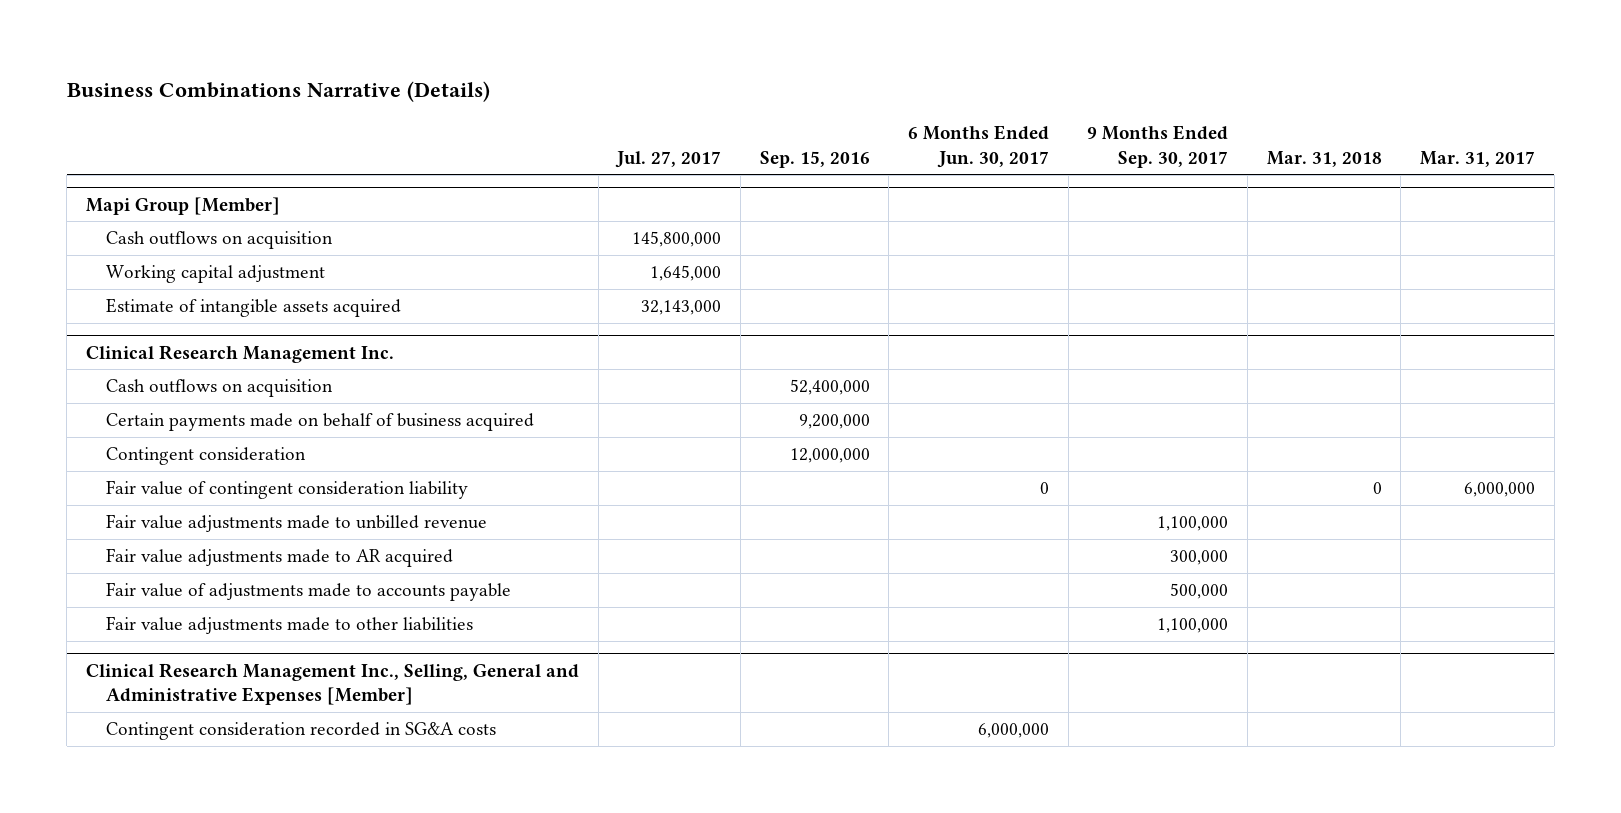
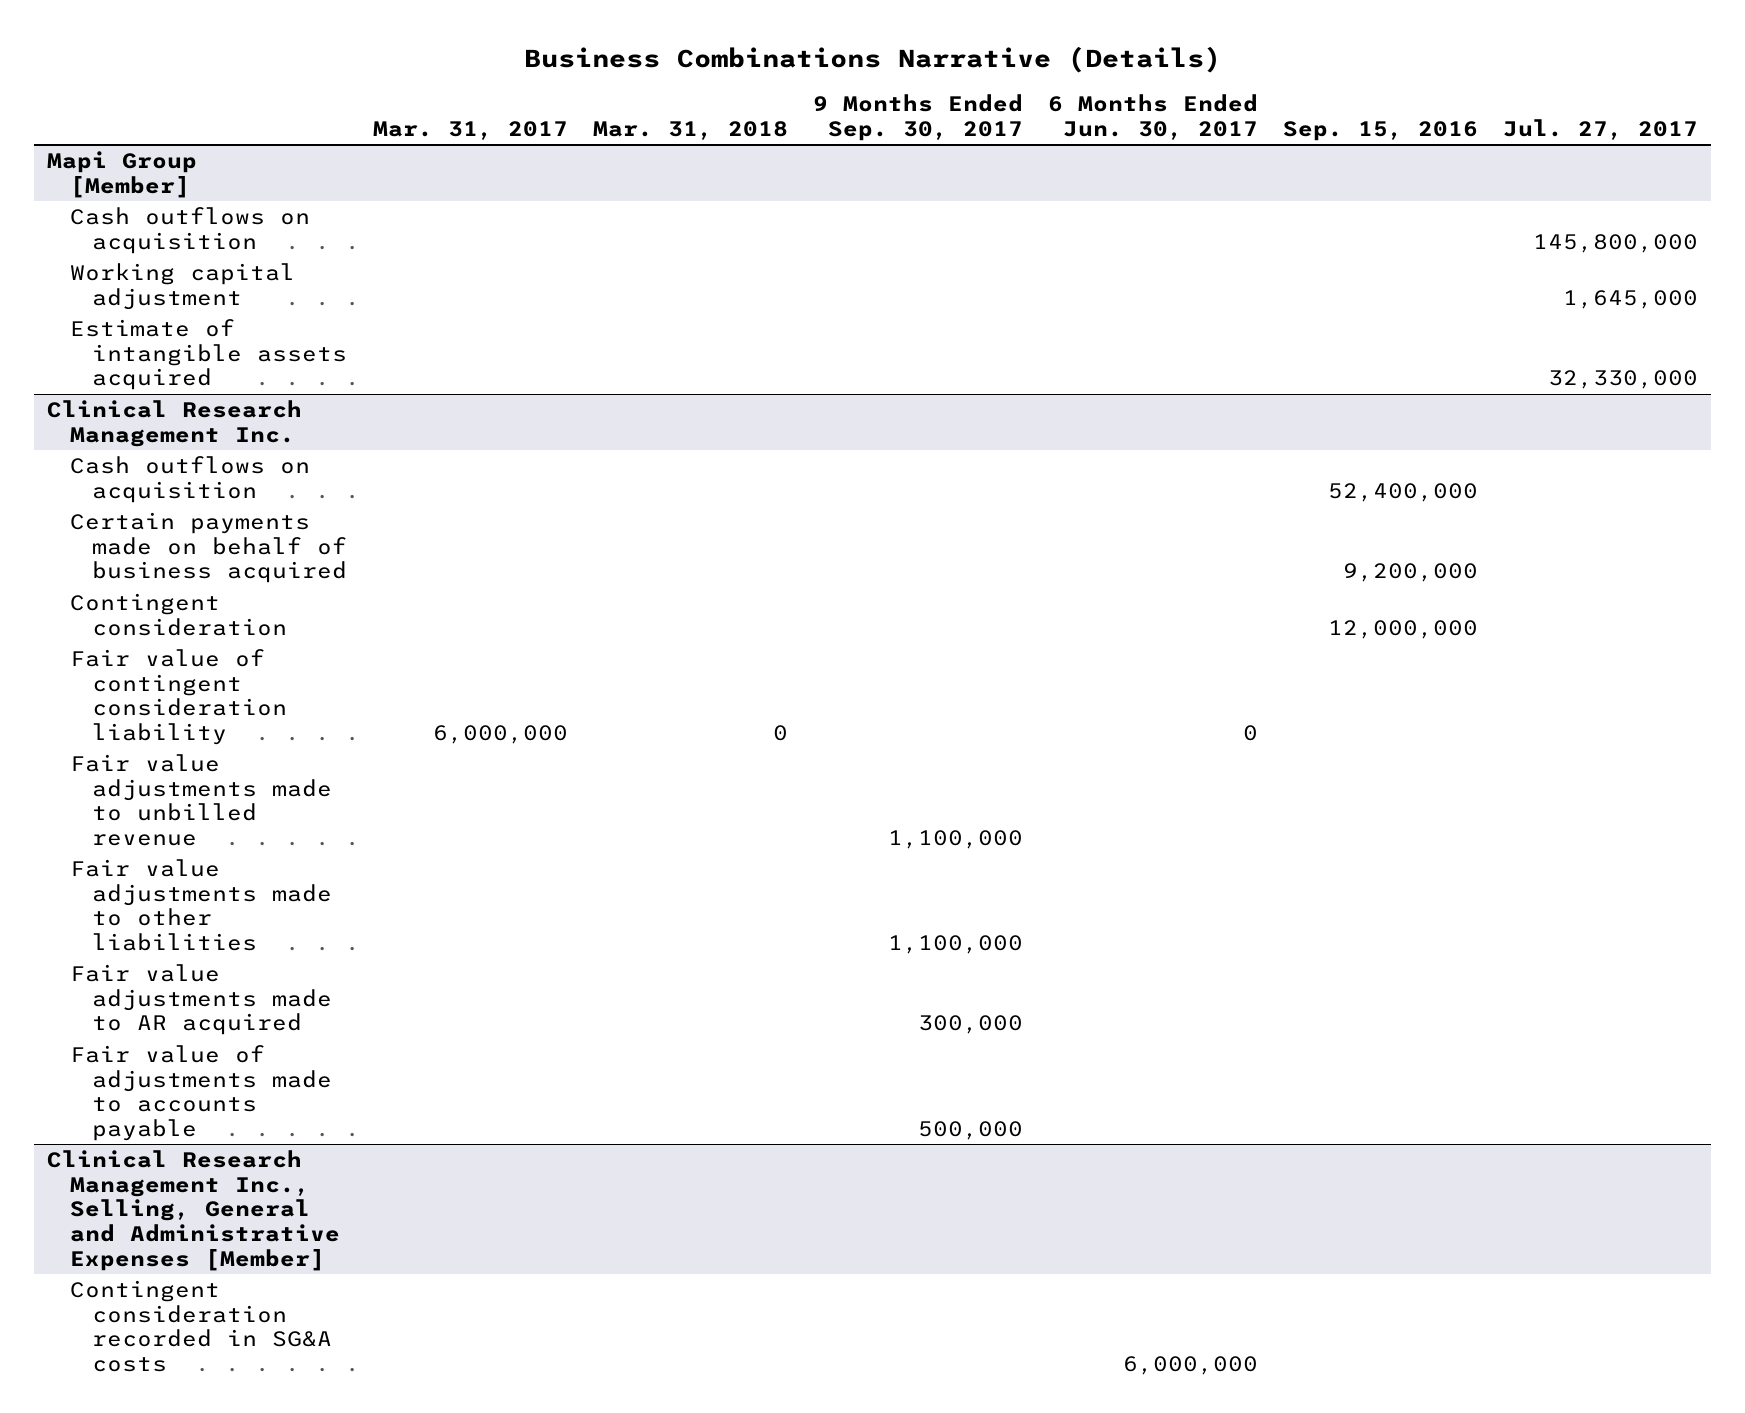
[641,300,722,316] 32,143,000 -> [1548,370,1699,390] 32,330,000
[105,616,473,635] Fair value adjustments made to other liabilities -> [69,859,333,951] Fair value adjustments made to other liabilities

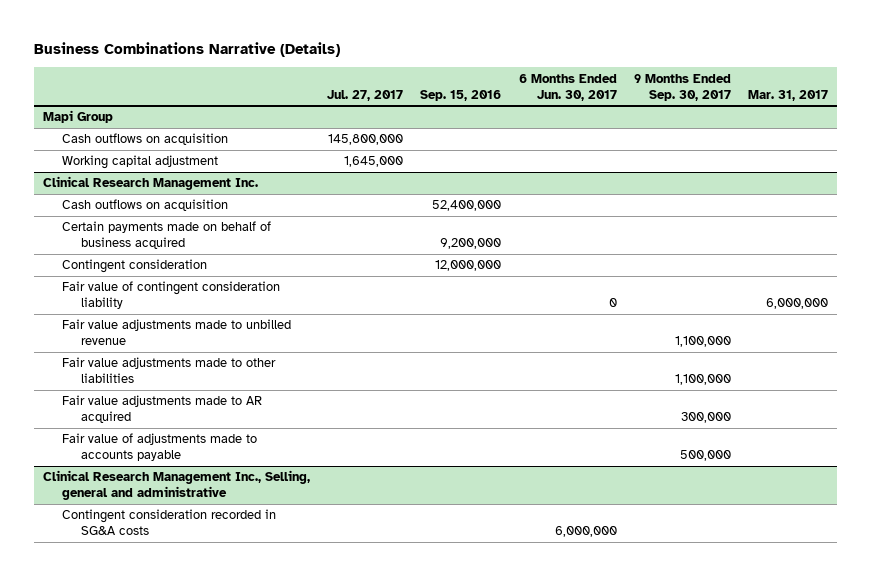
[592,120,788,140] Mar. 31, 2018 -> none
[46,151,197,198] Mapi Group [Member] -> [42,110,113,124] Mapi Group
[69,319,348,391] Estimate of intangible assets acquired -> none
[46,1150,340,1271] Clinical Research Management Inc., Selling, General and Administrative Expenses [Member] -> [42,470,310,501] Clinical Research Management Inc., Selling, general and administrative

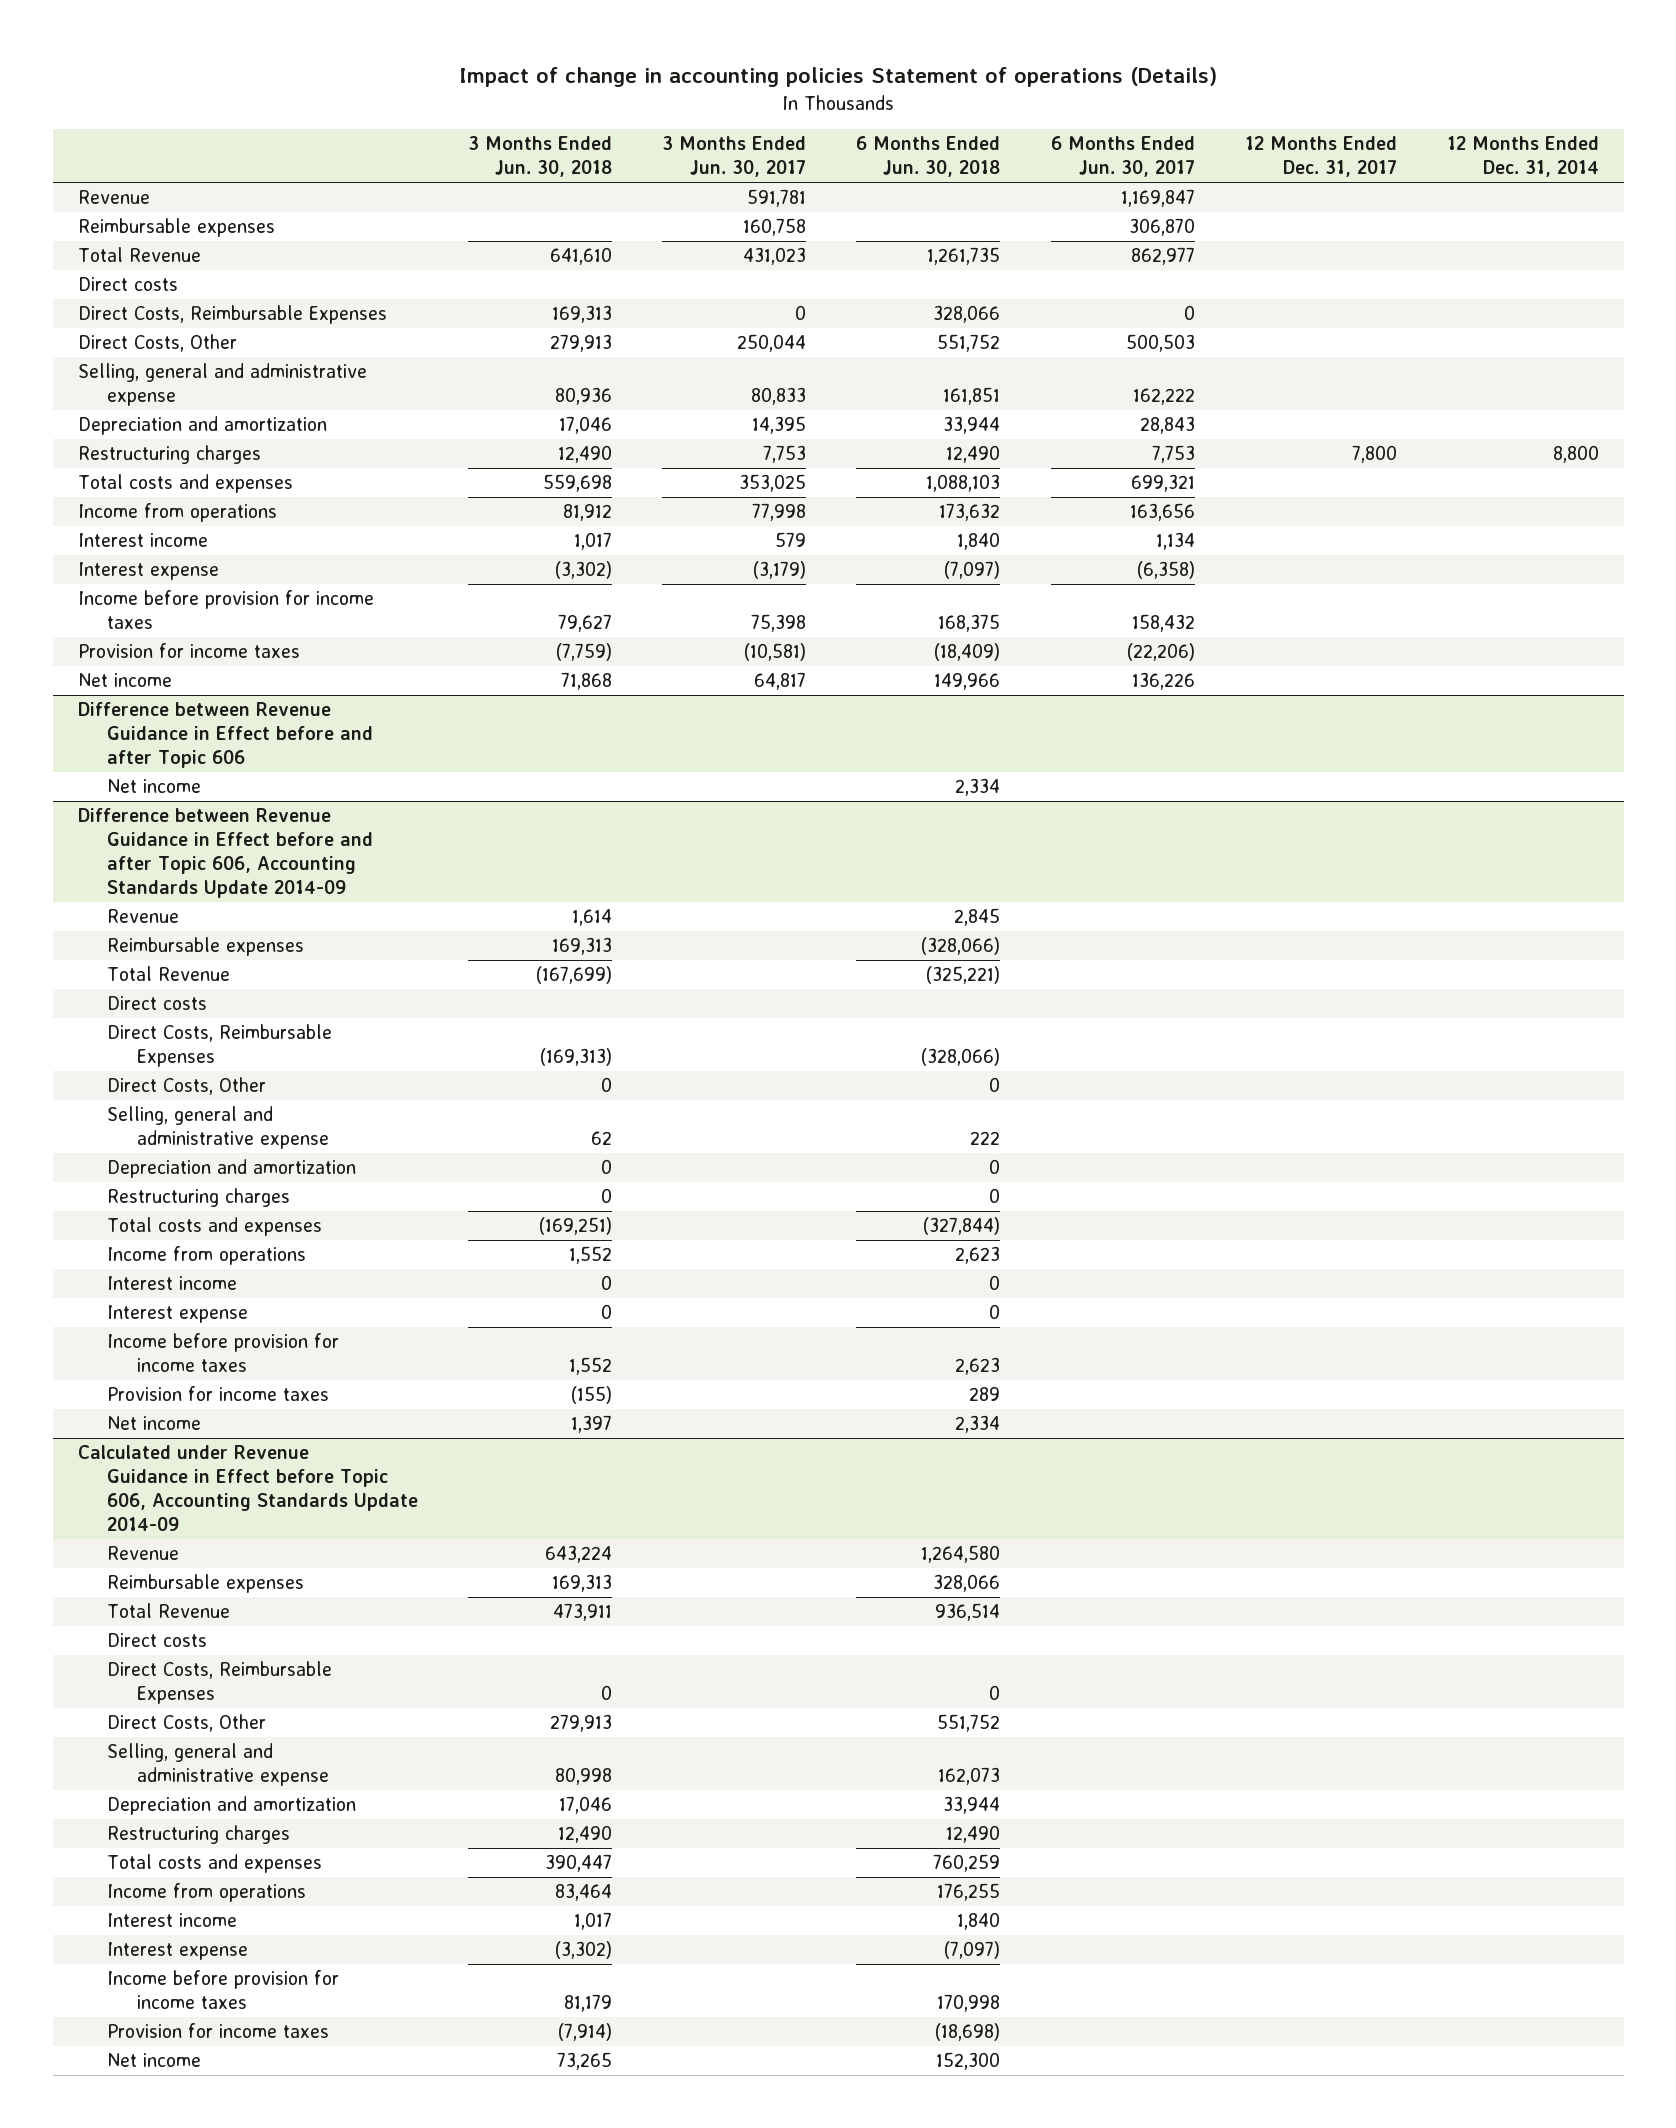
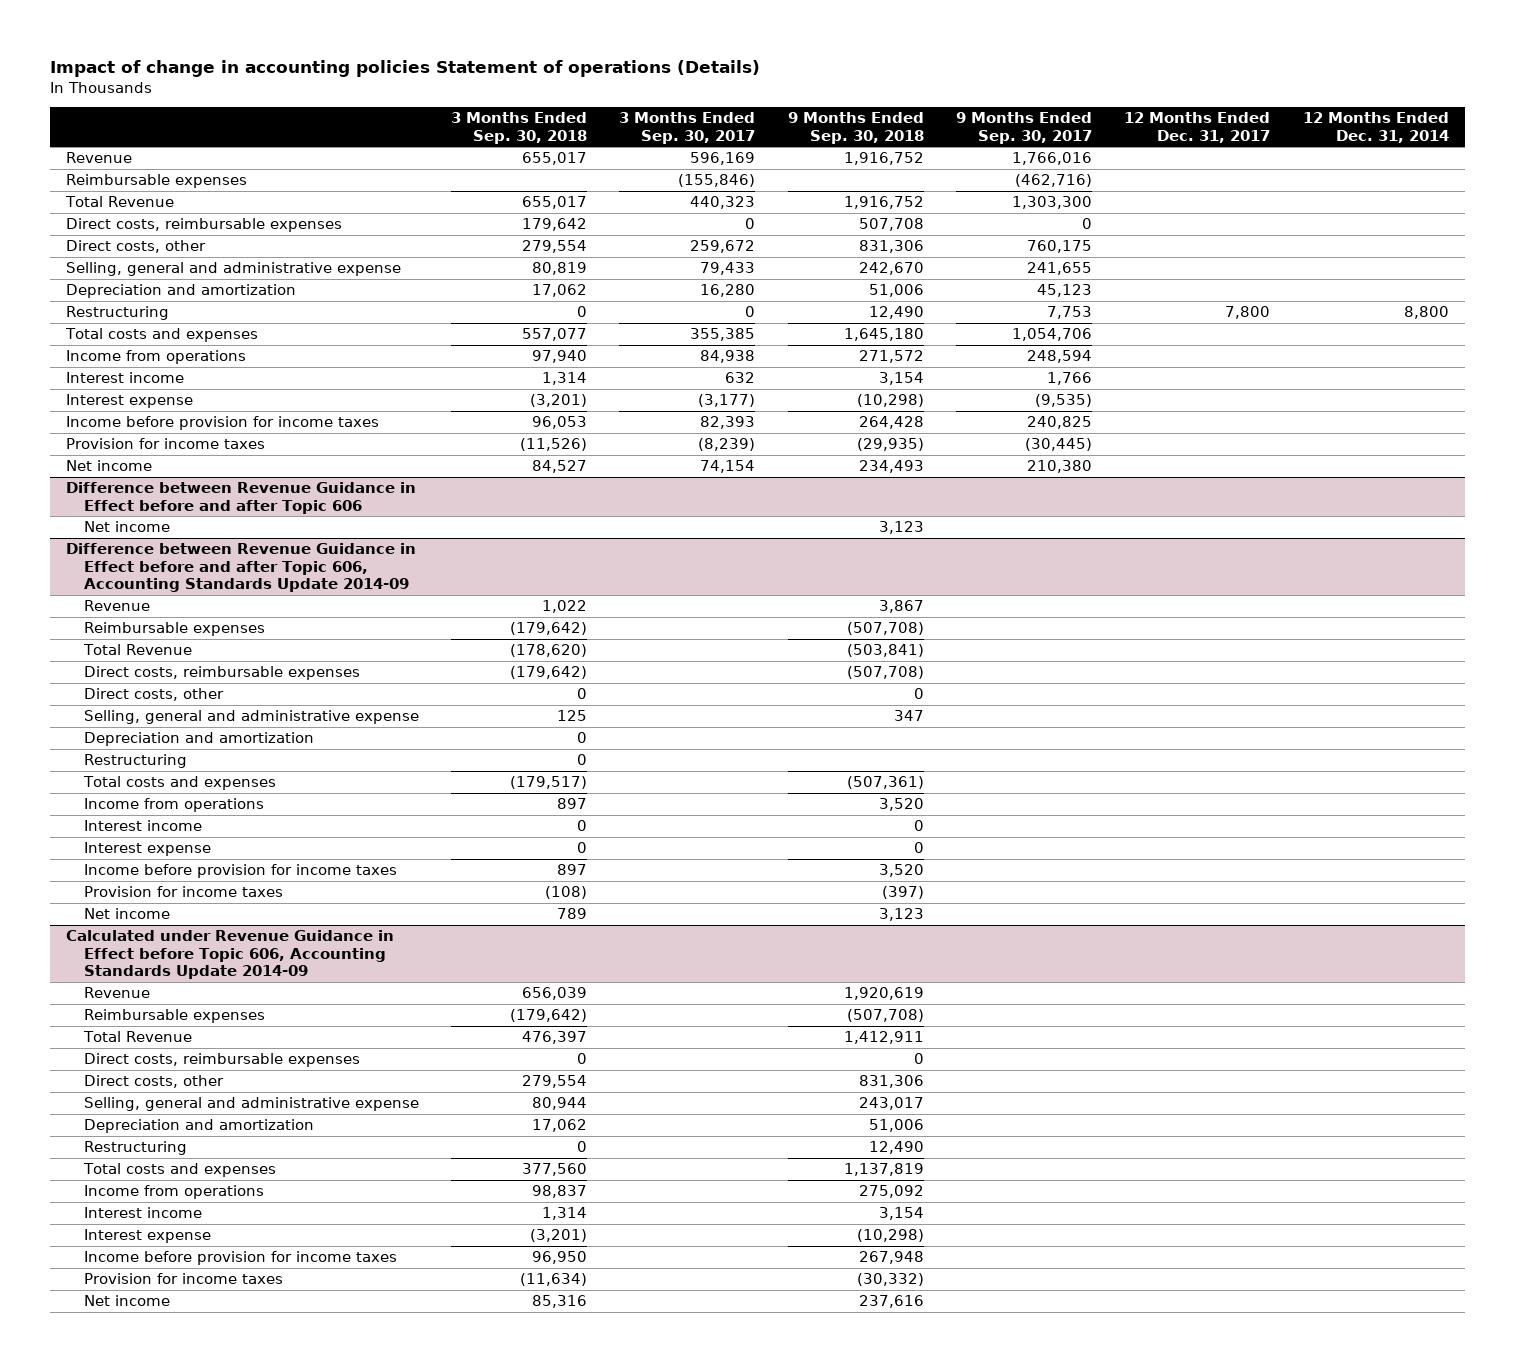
[468,136,613,178] 3 Months Ended Jun. 30, 2018 -> none
[662,136,807,178] 3 Months Ended Jun. 30, 2017 -> none
[856,136,1001,178] 6 Months Ended Jun. 30, 2018 -> none
[1050,136,1195,178] 6 Months Ended Jun. 30, 2017 -> none
none -> [451,112,588,144] 3 Months Ended Sep. 30, 2018
none -> [619,112,756,144] 3 Months Ended Sep. 30, 2017
none -> [787,112,924,144] 9 Months Ended Sep. 30, 2018
none -> [956,112,1093,144] 9 Months Ended Sep. 30, 2017
[77,277,178,292] Direct costs -> none
[77,305,387,325] Direct Costs, Reimbursable Expenses -> [66,218,343,233] Direct costs, reimbursable expenses
[77,334,237,353] Direct Costs, Other -> [66,240,207,254] Direct costs, other
[77,445,261,465] Restructuring charges -> [66,306,170,321] Restructuring
[107,996,208,1011] Direct costs -> none
[107,1024,333,1068] Direct Costs, Reimbursable Expenses -> [83,666,360,681] Direct costs, reimbursable expenses
[107,1077,267,1096] Direct Costs, Other -> [83,688,224,702] Direct costs, other
[107,1188,291,1208] Restructuring charges -> [83,754,187,769] Restructuring
[107,1633,208,1648] Direct costs -> none
[107,1661,333,1705] Direct Costs, Reimbursable Expenses -> [83,1053,360,1068] Direct costs, reimbursable expenses
[107,1714,267,1733] Direct Costs, Other -> [83,1075,224,1089] Direct costs, other
[107,1825,291,1845] Restructuring charges -> [83,1141,187,1156] Restructuring

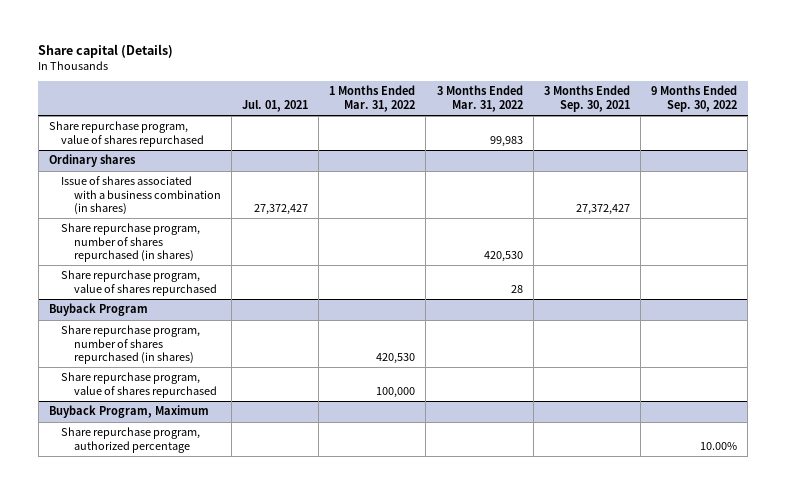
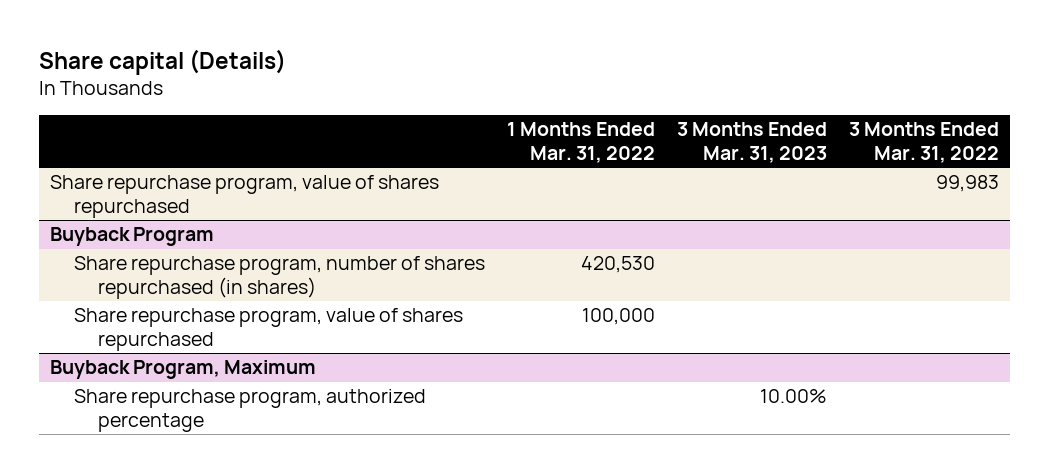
[242,99,309,112] Jul. 01, 2021 -> none
[543,85,630,112] 3 Months Ended Sep. 30, 2021 -> none
[651,85,738,112] 9 Months Ended Sep. 30, 2022 -> none
none -> [676,122,827,163] 3 Months Ended Mar. 31, 2023
[48,154,136,168] Ordinary shares -> none
[61,176,221,215] Issue of shares associated with a business combination (in shares) -> none
[61,223,201,262] Share repurchase program, number of shares repurchased (in shares) -> none
[61,270,217,296] Share repurchase program, value of shares repurchased -> none

